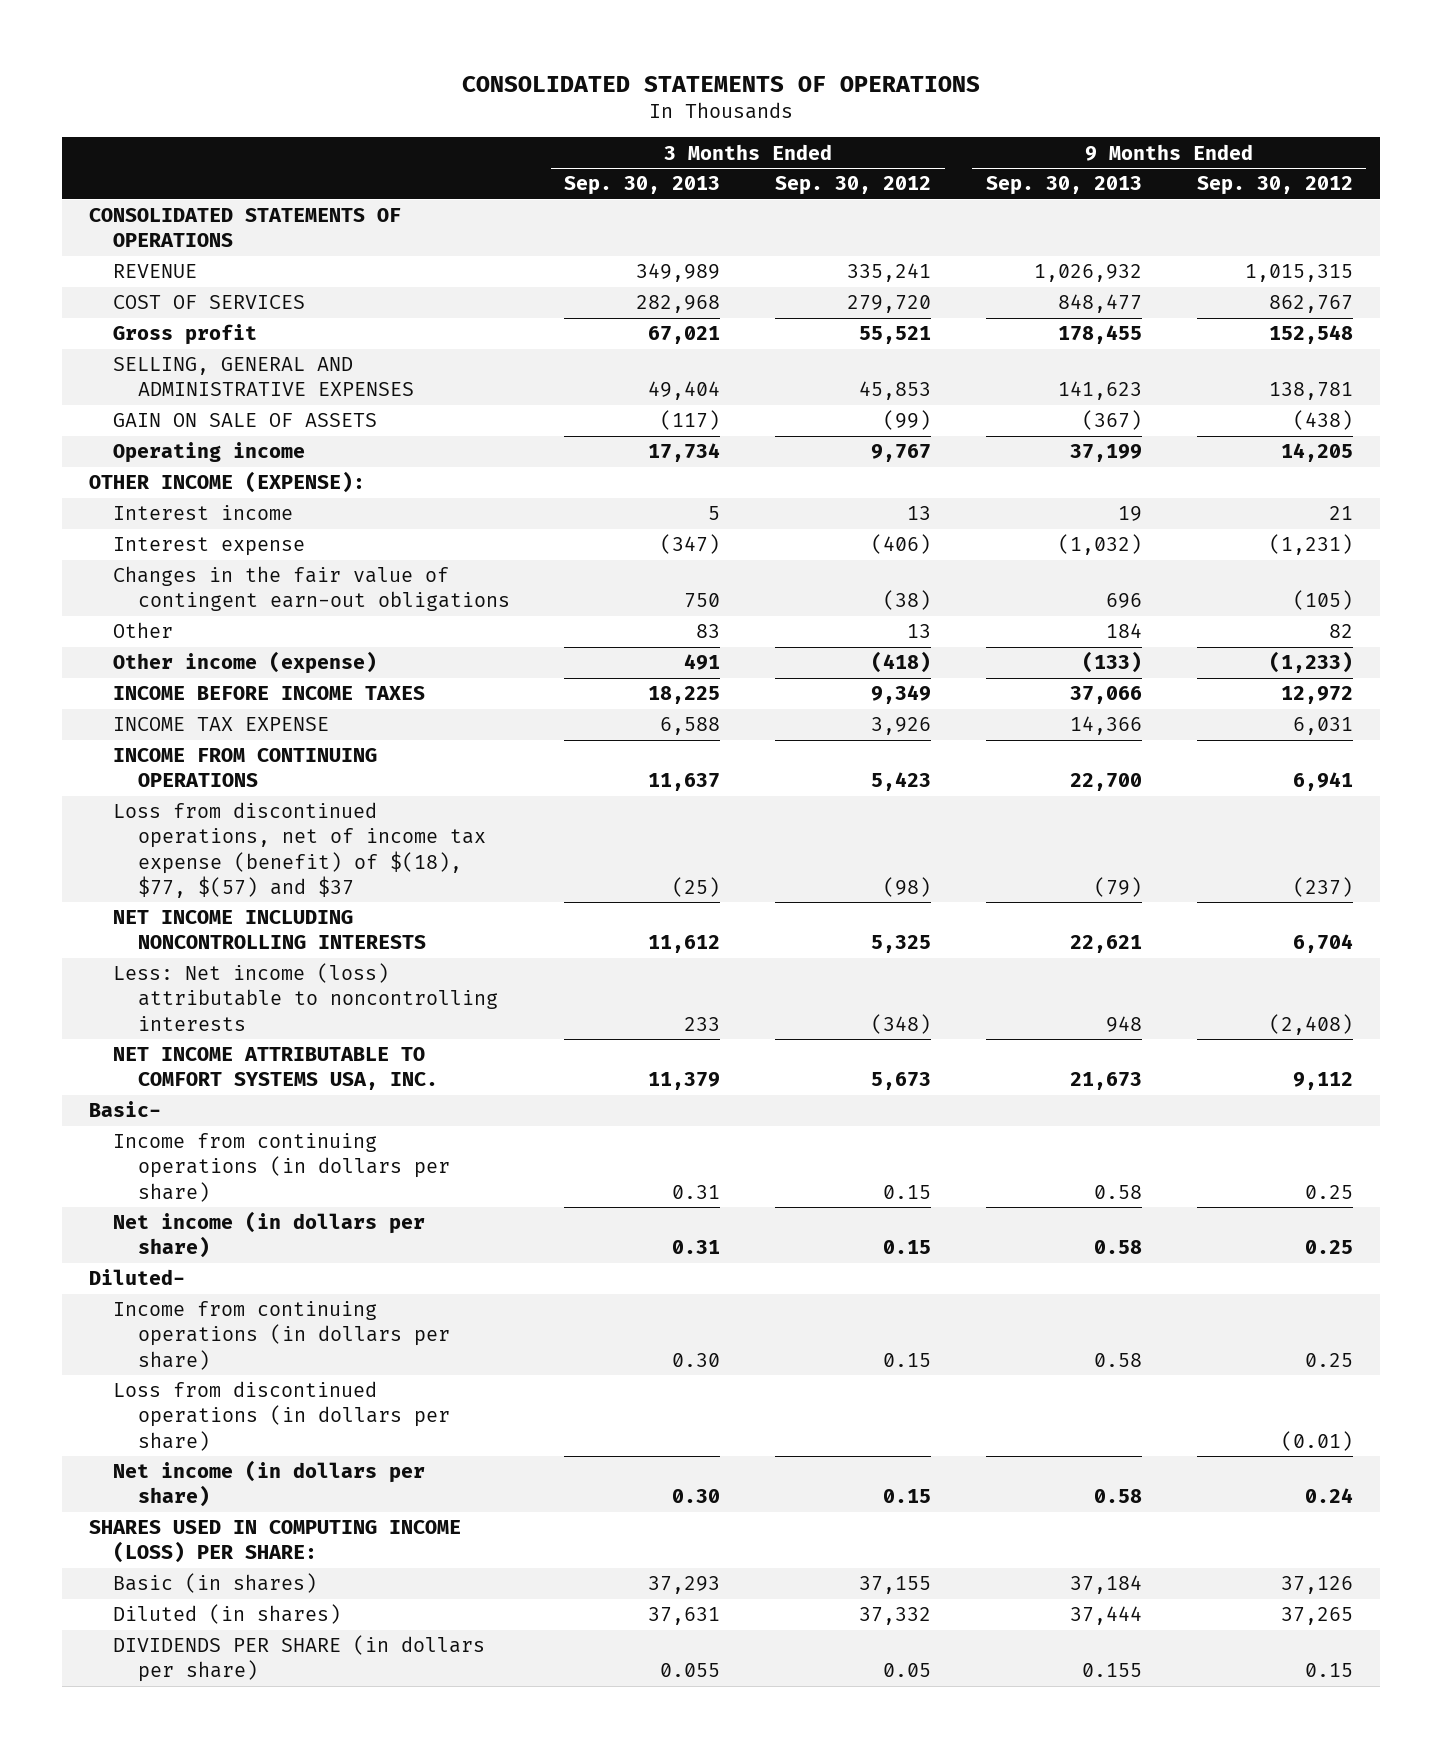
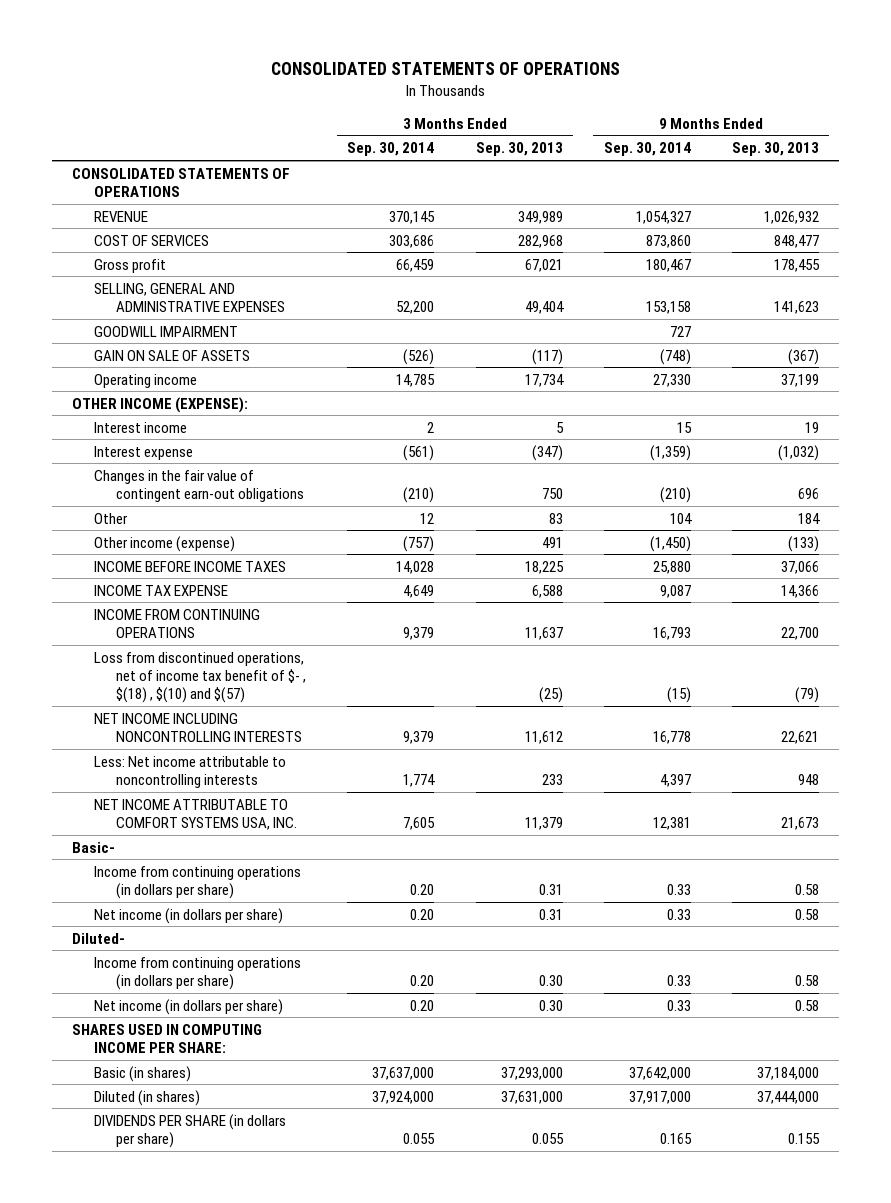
[775,176,932,196] Sep. 30, 2012 -> none
[1196,176,1353,196] Sep. 30, 2012 -> none
none -> [347,142,435,157] Sep. 30, 2014
none -> [603,142,691,157] Sep. 30, 2014
none -> [94,325,239,337] GOODWILL IMPAIRMENT
[113,802,486,898] Loss from discontinued operations, net of income tax expense (benefit) of $(18), $77, $(57) and $37 -> [94,651,307,704] Loss from discontinued operations, net of income tax benefit of $- , $(18) , $(10) and $(57)
[113,963,498,1031] Less: Net income (loss) attributable to noncontrolling interests -> [94,755,287,789] Less: Net income attributable to noncontrolling interests
[113,1381,450,1451] Loss from discontinued operations (in dollars per share) -> none
[88,1520,461,1564] SHARES USED IN COMPUTING INCOME (LOSS) PER SHARE: -> [72,1023,263,1054] SHARES USED IN COMPUTING INCOME PER SHARE:
[648,1576,721,1595] 37,293 -> [500,1066,563,1080] 37,293,000
[1069,1575,1142,1595] 37,184 -> [756,1066,819,1080] 37,184,000
[648,1607,721,1626] 37,631 -> [500,1090,563,1104] 37,631,000
[1069,1606,1142,1626] 37,444 -> [756,1090,819,1104] 37,444,000

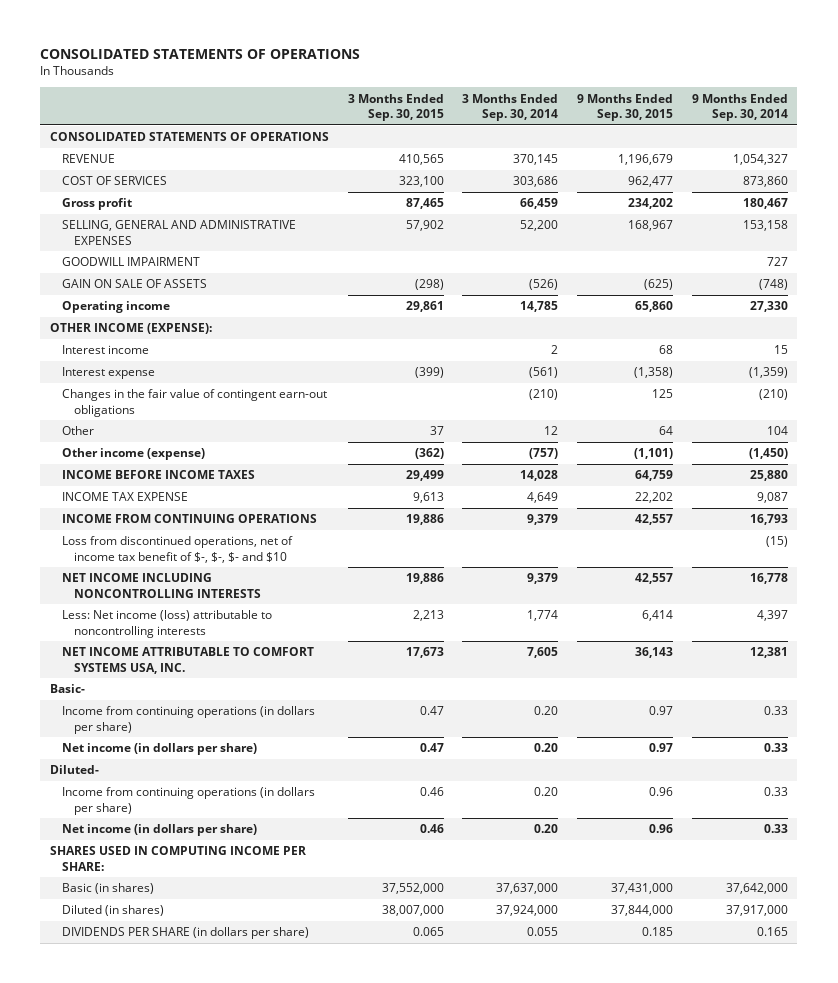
[475,142,563,157] Sep. 30, 2013 -> none
[731,142,819,157] Sep. 30, 2013 -> none
none -> [347,93,444,122] 3 Months Ended Sep. 30, 2015
none -> [577,93,674,122] 9 Months Ended Sep. 30, 2015
[94,651,307,704] Loss from discontinued operations, net of income tax benefit of $- , $(18) , $(10) and $(57) -> [62,536,294,563] Loss from discontinued operations, net of income tax benefit of $-, $-, $- and $10
[94,755,287,789] Less: Net income attributable to noncontrolling interests -> [62,610,273,638] Less: Net income (loss) attributable to noncontrolling interests

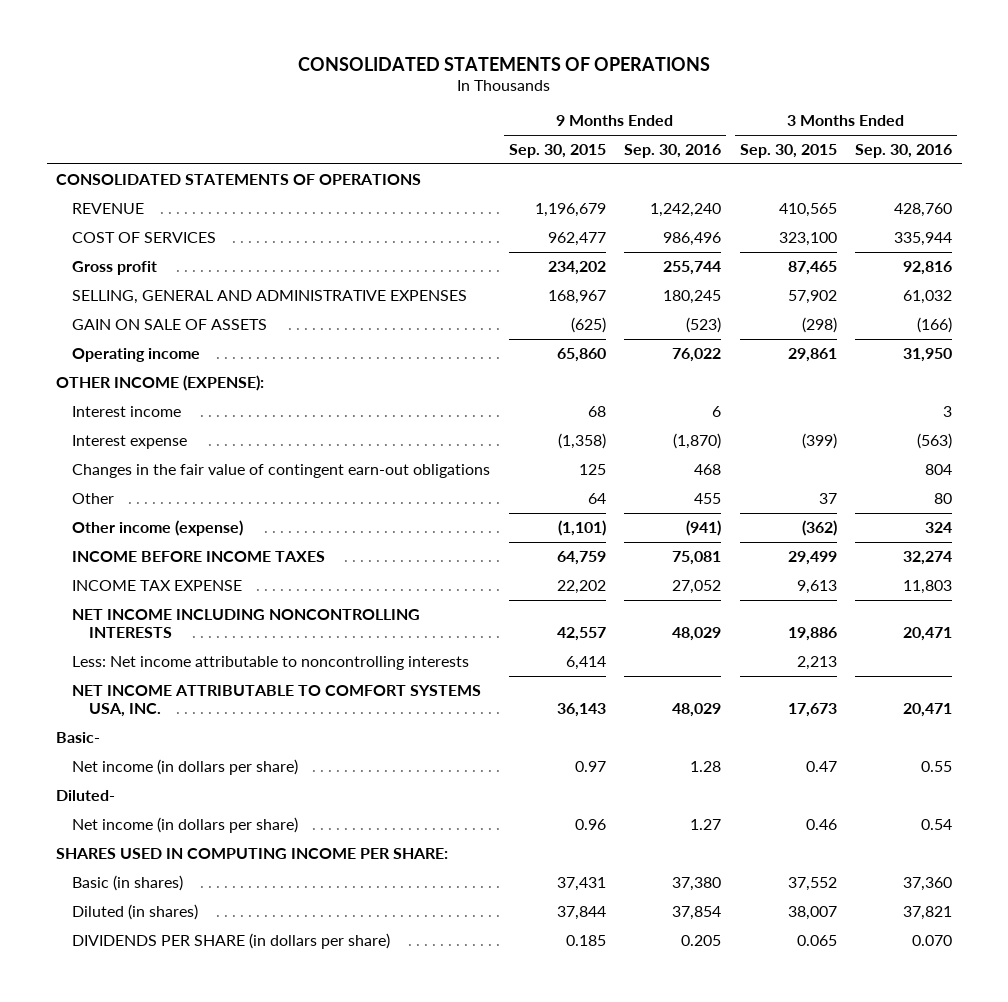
[462,93,559,122] 3 Months Ended Sep. 30, 2014 -> none
[692,93,789,122] 9 Months Ended Sep. 30, 2014 -> none
none -> [624,143,722,158] Sep. 30, 2016
none -> [855,143,953,158] Sep. 30, 2016
[62,257,201,267] GOODWILL IMPAIRMENT -> none
[62,514,318,524] INCOME FROM CONTINUING OPERATIONS -> none
[62,536,294,563] Loss from discontinued operations, net of income tax benefit of $-, $-, $- and $10 -> none
[62,610,273,638] Less: Net income (loss) attributable to noncontrolling interests -> [72,655,470,670] Less: Net income attributable to noncontrolling interests
[62,706,316,734] Income from continuing operations (in dollars per share) -> none
[62,787,316,815] Income from continuing operations (in dollars per share) -> none
[381,883,444,895] 37,552,000 -> [787,876,837,891] 37,552
[611,883,674,895] 37,431,000 -> [556,876,606,891] 37,431
[381,905,444,917] 38,007,000 -> [787,905,837,920] 38,007
[611,905,674,917] 37,844,000 -> [556,905,606,920] 37,844

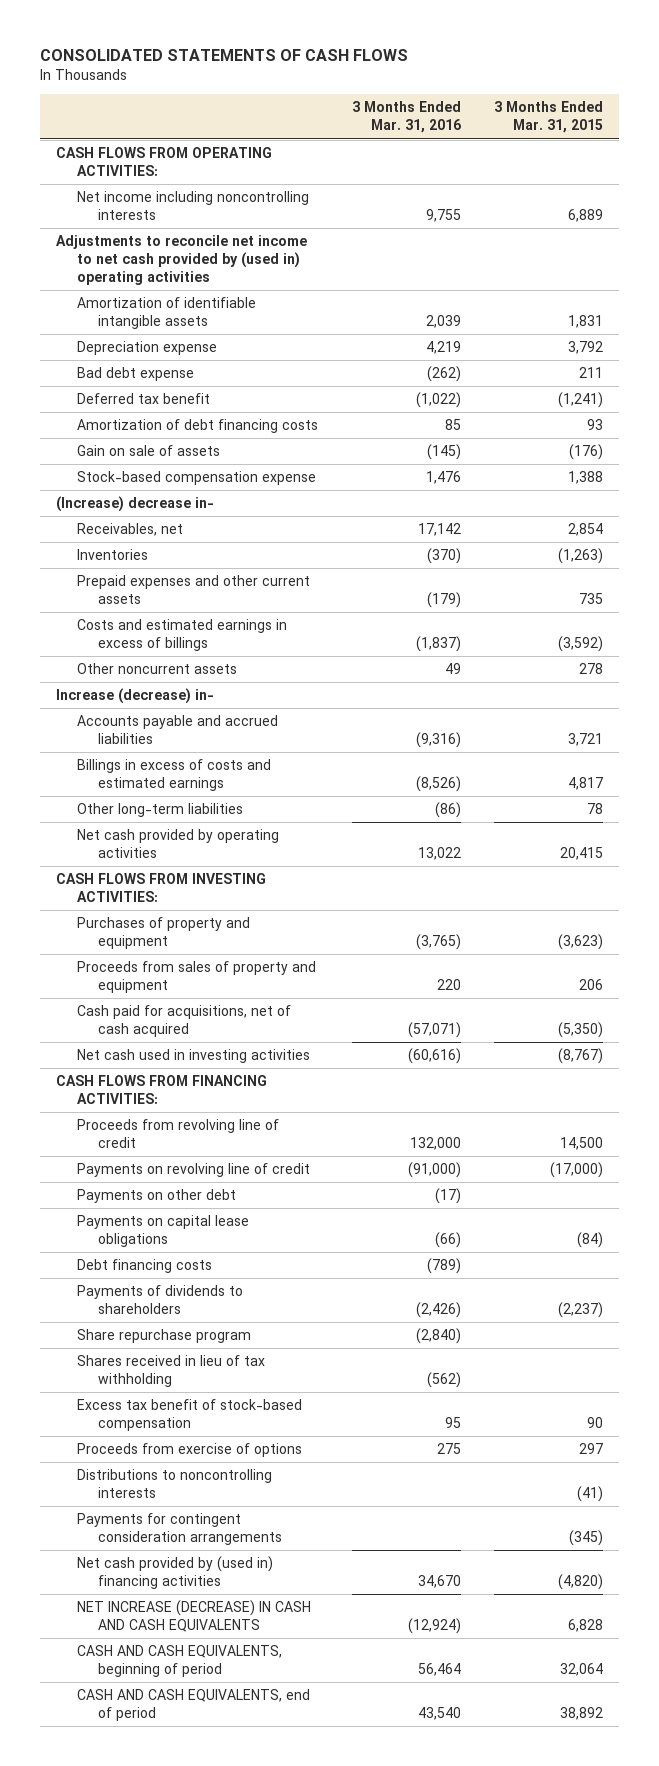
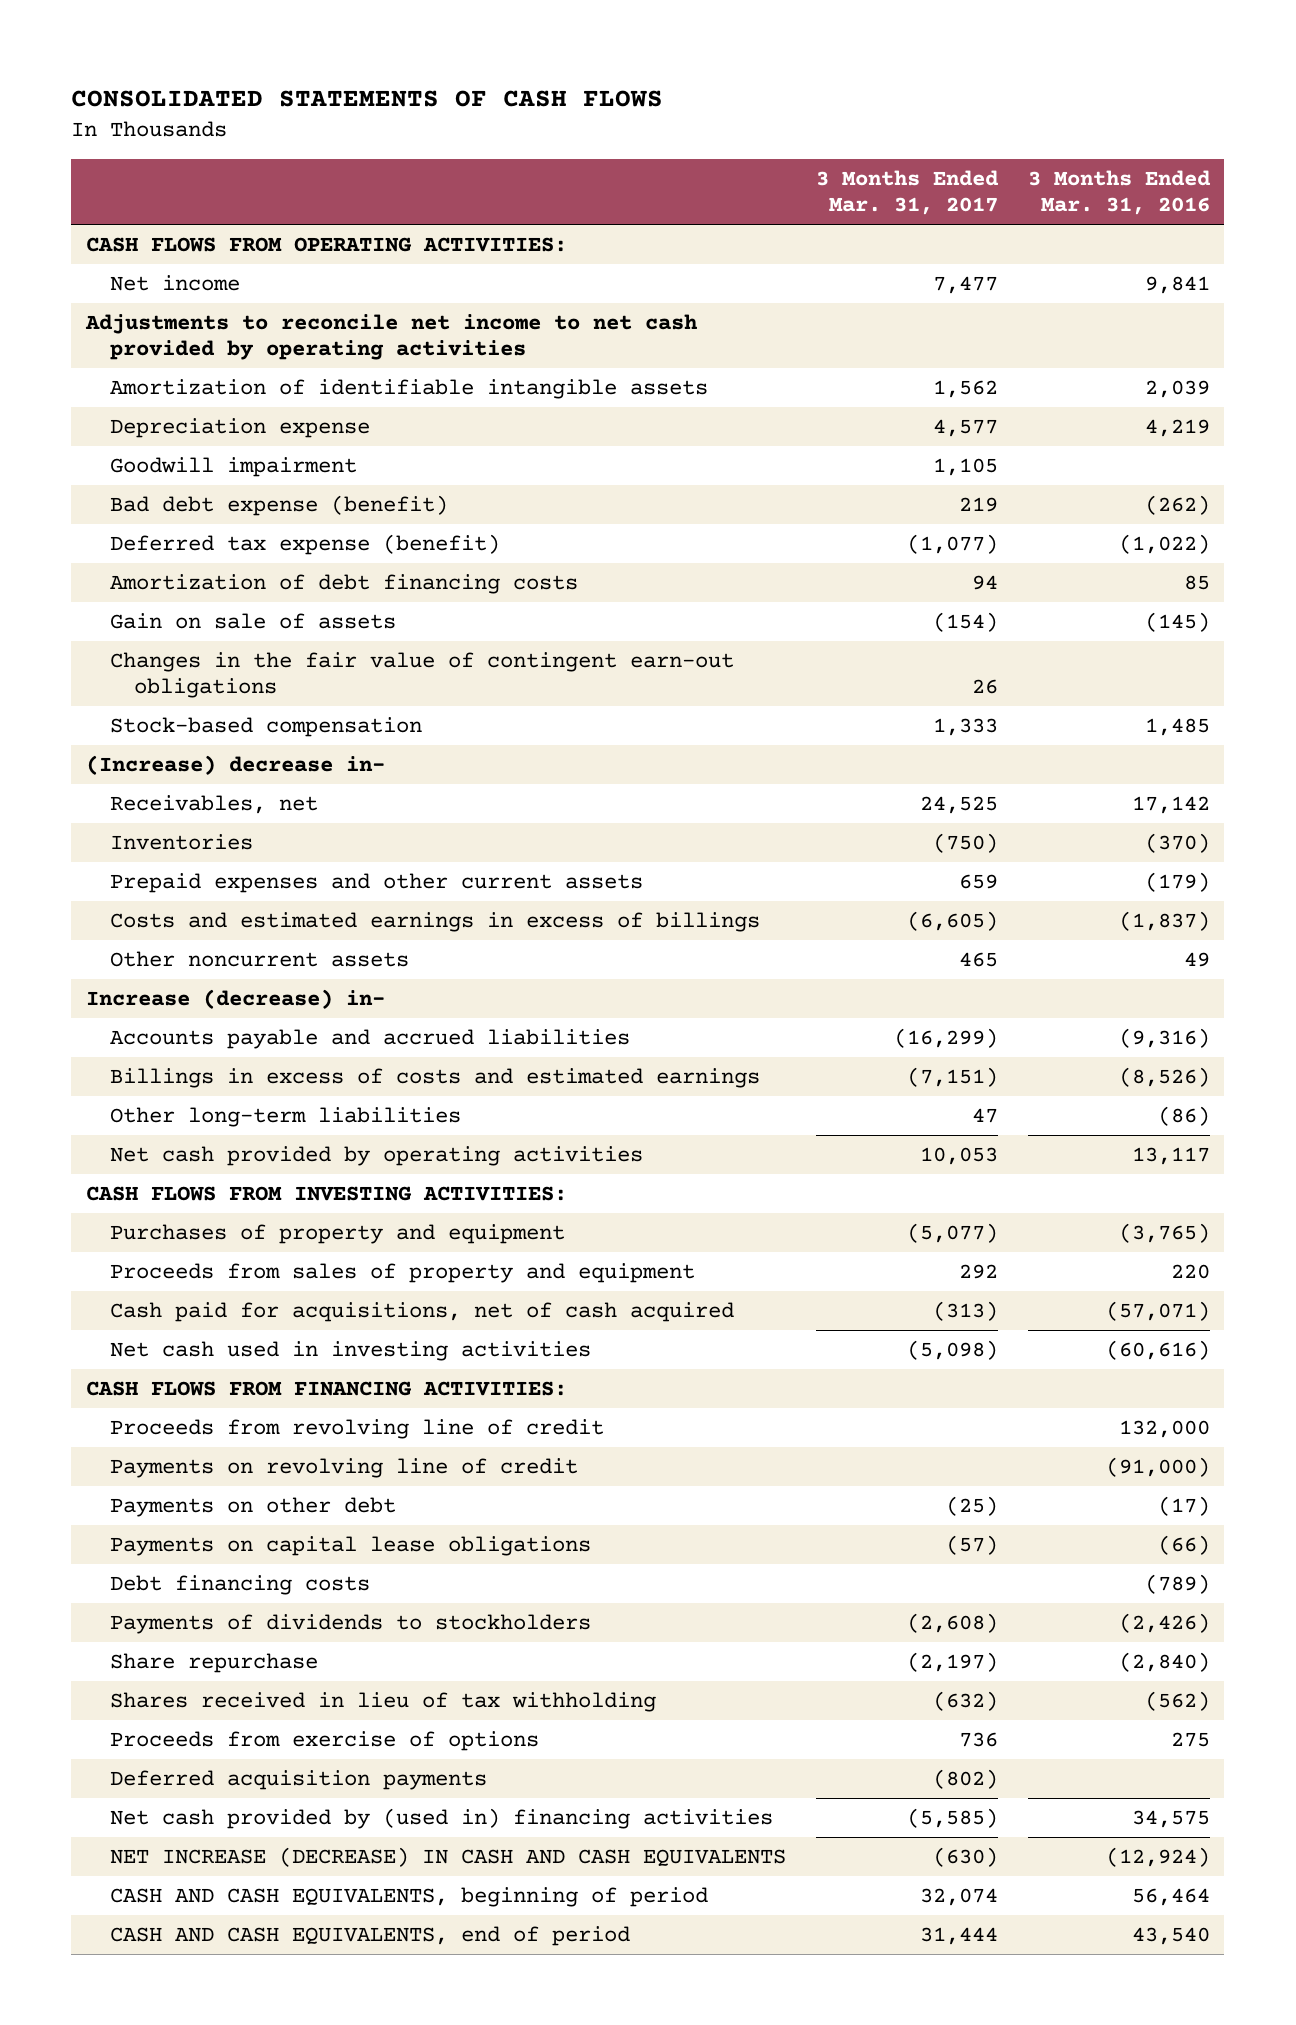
[493,101,603,134] 3 Months Ended Mar. 31, 2015 -> none
none -> [815,169,999,216] 3 Months Ended Mar. 31, 2017
[77,191,310,221] Net income including noncontrolling interests -> none
none -> [110,274,241,291] Net income
[56,235,308,286] Adjustments to reconcile net income to net cash provided by (used in) operating activities -> [85,313,699,361] Adjustments to reconcile net income to net cash provided by operating activities
none -> [110,456,358,477] Goodwill impairment
[77,367,195,382] Bad debt expense -> [110,494,449,516] Bad debt expense (benefit)
[77,393,211,405] Deferred tax benefit -> [110,533,501,555] Deferred tax expense (benefit)
none -> [110,651,735,699] Changes in the fair value of contingent earn-out obligations
[77,471,317,486] Stock-based compensation expense -> [110,716,423,737] Stock-based compensation
[425,471,461,485] 1,476 -> [1144,717,1210,736] 1,485
[417,847,461,861] 13,022 -> [1131,1146,1210,1165] 13,117
[77,1285,244,1315] Payments of dividends to shareholders -> [110,1613,592,1634] Payments of dividends to stockholders
[77,1329,252,1344] Share repurchase program -> [110,1652,319,1673] Share repurchase
[77,1399,303,1432] Excess tax benefit of stock-based compensation -> none
[77,1469,273,1499] Distributions to noncontrolling interests -> none
[77,1513,283,1546] Payments for contingent consideration arrangements -> none
none -> [110,1769,488,1790] Deferred acquisition payments
[417,1575,461,1589] 34,670 -> [1131,1809,1210,1828] 34,575

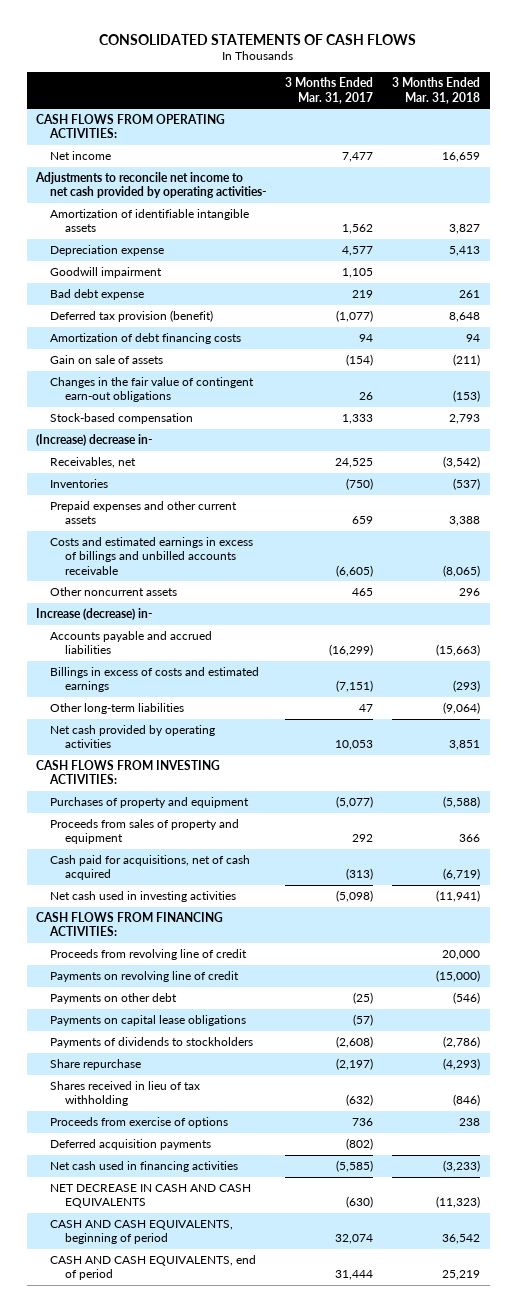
[1027,169,1211,216] 3 Months Ended Mar. 31, 2016 -> none
none -> [392,77,481,104] 3 Months Ended Mar. 31, 2018
[85,313,699,361] Adjustments to reconcile net income to net cash provided by operating activities -> [34,172,267,199] Adjustments to reconcile net income to net cash provided by operating activities-
[110,494,449,516] Bad debt expense (benefit) -> [50,289,145,301] Bad debt expense
[110,533,501,555] Deferred tax expense (benefit) -> [50,310,214,323] Deferred tax provision (benefit)
[110,911,761,932] Costs and estimated earnings in excess of billings -> [50,537,254,575] Costs and estimated earnings in excess of billings and unbilled accounts receivable
[110,1574,371,1595] Debt financing costs -> none
[110,1807,774,1829] Net cash provided by (used in) financing activities -> [50,1161,239,1173] Net cash used in financing activities
[110,1846,787,1867] NET INCREASE (DECREASE) IN CASH AND CASH EQUIVALENTS -> [50,1184,252,1209] NET DECREASE IN CASH AND CASH EQUIVALENTS

